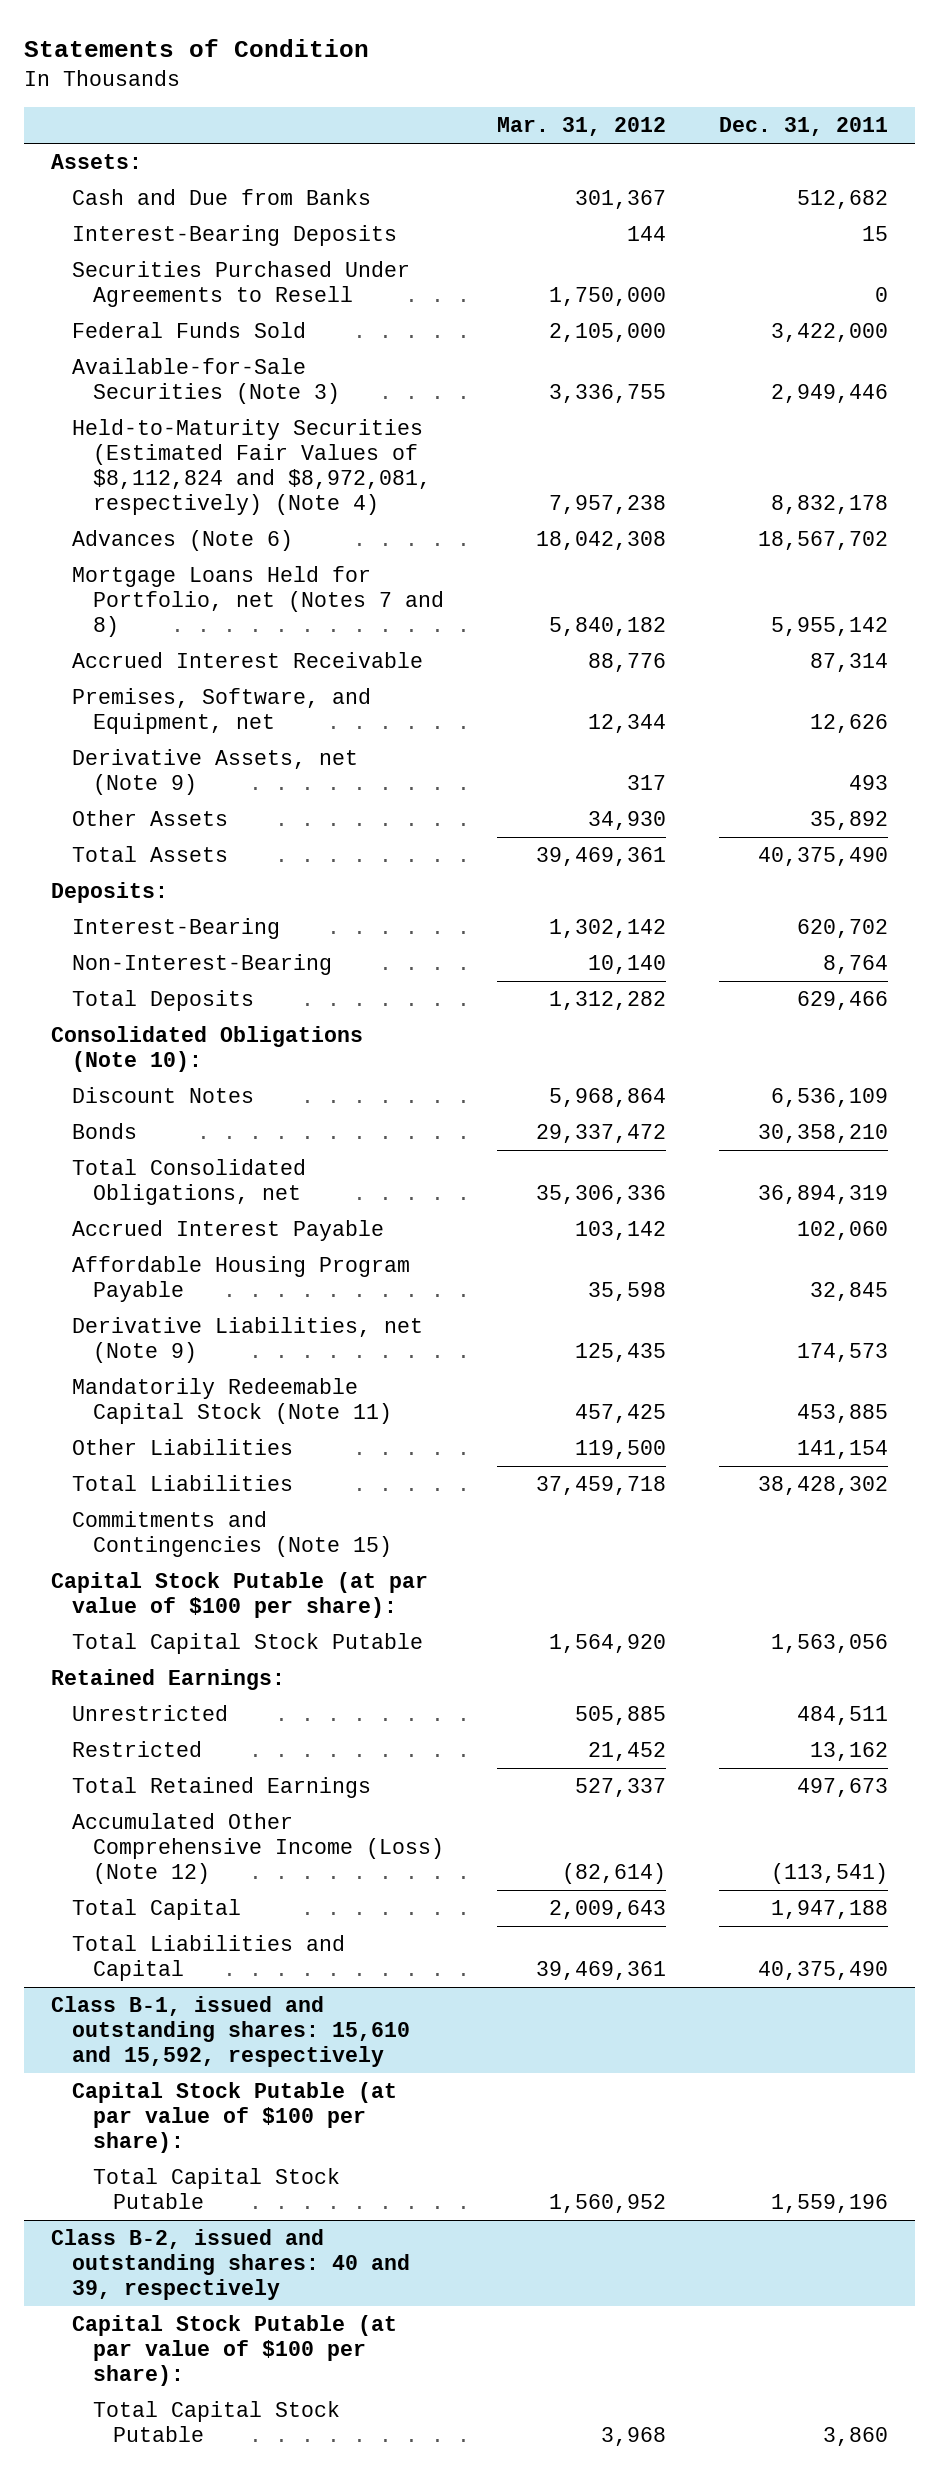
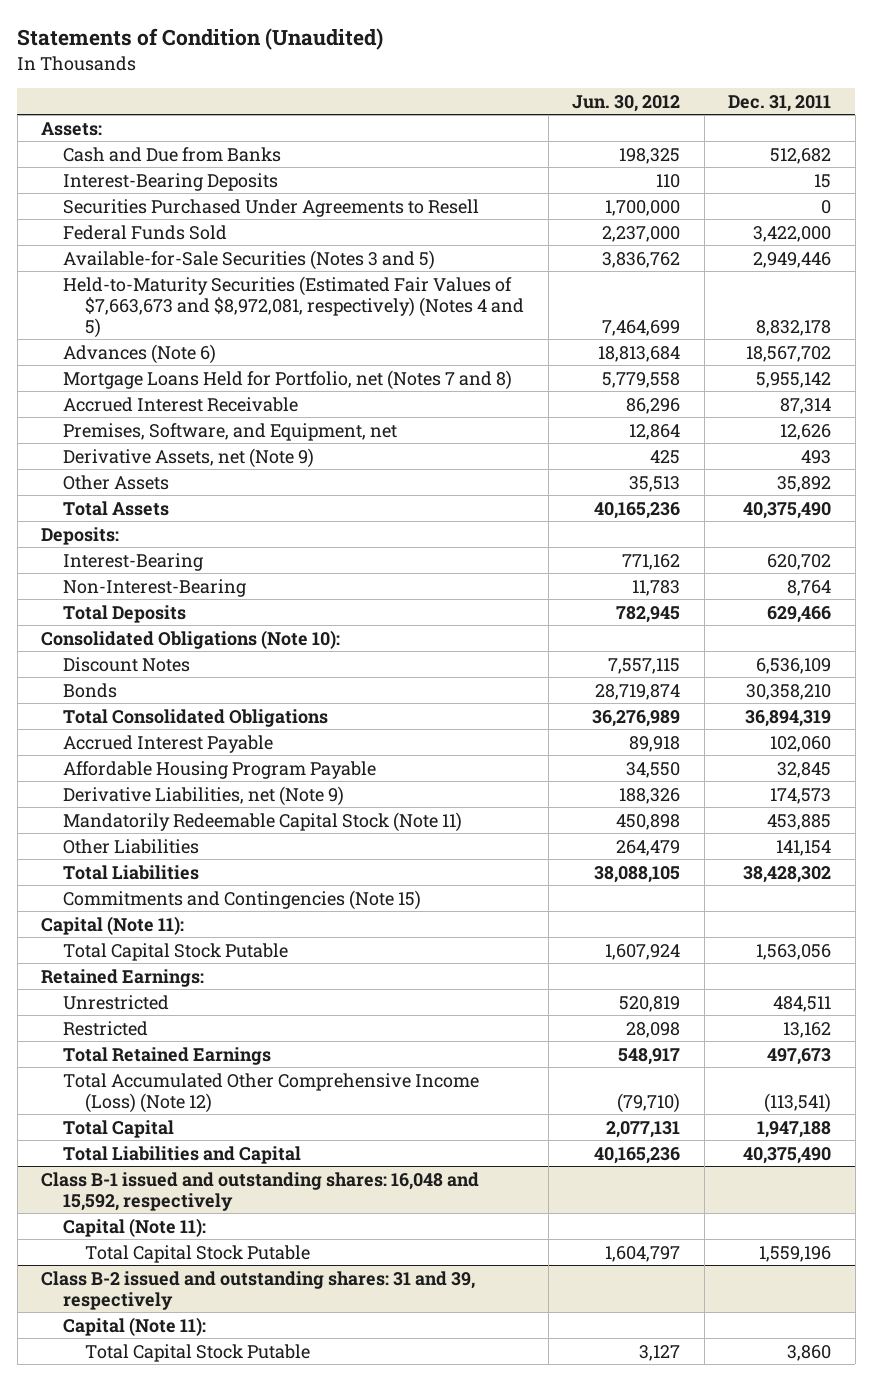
[24,39,370,58] Statements of Condition -> [17,28,384,51] Statements of Condition (Unaudited)
[497,117,667,137] Mar. 31, 2012 -> none
none -> [572,94,681,112] Jun. 30, 2012
[71,357,340,404] Available-for-Sale Securities (Note 3) -> [63,249,436,270] Available-for-Sale Securities (Notes 3 and 5)
[71,418,431,515] Held-to-Maturity Securities (Estimated Fair Values of $8,112,824 and $8,972,081, respectively) (Note 4) -> [63,275,525,338] Held-to-Maturity Securities (Estimated Fair Values of $7,663,673 and $8,972,081, respectively) (Notes 4 and 5)
[71,1158,306,1205] Total Consolidated Obligations, net -> [63,708,329,727] Total Consolidated Obligations
[51,1571,429,1618] Capital Stock Putable (at par value of $100 per share): -> none
none -> [41,915,185,935] Capital (Note 11):
[71,1812,444,1884] Accumulated Other Comprehensive Income (Loss) (Note 12) -> [63,1072,480,1113] Total Accumulated Other Comprehensive Income (Loss) (Note 12)
[71,2081,397,2153] Capital Stock Putable (at par value of $100 per share): -> none
[51,1995,410,2067] Class B-1, issued and outstanding shares: 15,610 and 15,592, respectively -> [41,1171,480,1211] Class B-1 issued and outstanding shares: 16,048 and 15,592, respectively
none -> [63,1217,207,1237] Capital (Note 11):
[71,2314,397,2386] Capital Stock Putable (at par value of $100 per share): -> none
[51,2228,410,2300] Class B-2, issued and outstanding shares: 40 and 39, respectively -> [41,1270,476,1310] Class B-2 issued and outstanding shares: 31 and 39, respectively
none -> [63,1316,207,1336] Capital (Note 11):

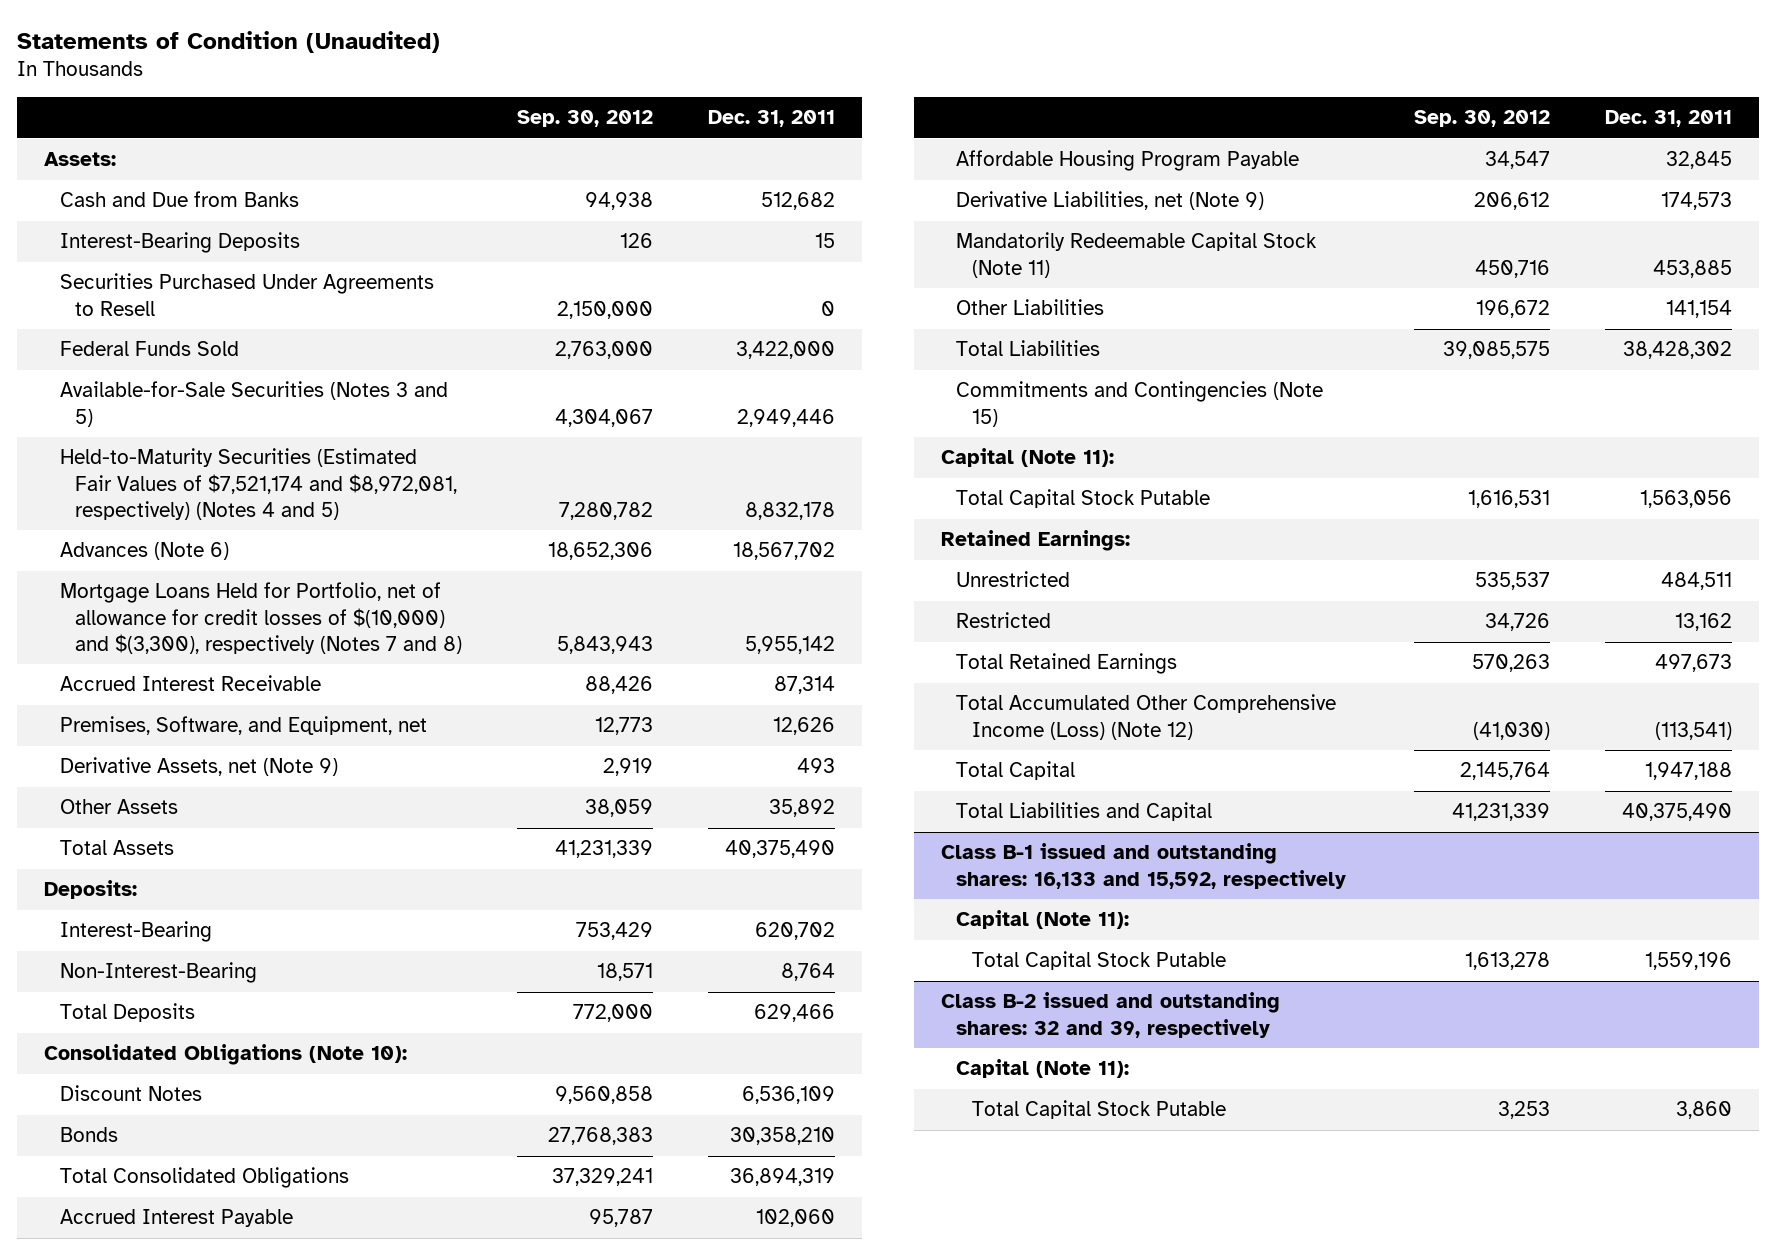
[572,94,681,112] Jun. 30, 2012 -> none
none -> [516,110,653,128] Sep. 30, 2012
[63,275,525,338] Held-to-Maturity Securities (Estimated Fair Values of $7,663,673 and $8,972,081, respectively) (Notes 4 and 5) -> [59,448,457,520] Held-to-Maturity Securities (Estimated Fair Values of $7,521,174 and $8,972,081, respectively) (Notes 4 and 5)
[63,369,513,390] Mortgage Loans Held for Portfolio, net (Notes 7 and 8) -> [59,582,462,654] Mortgage Loans Held for Portfolio, net of allowance for credit losses of $(10,000) and $(3,300), respectively (Notes 7 and 8)
[41,1171,480,1211] Class B-1 issued and outstanding shares: 16,048 and 15,592, respectively -> [940,843,1347,889] Class B-1 issued and outstanding shares: 16,133 and 15,592, respectively
[41,1270,476,1310] Class B-2 issued and outstanding shares: 31 and 39, respectively -> [940,992,1280,1038] Class B-2 issued and outstanding shares: 32 and 39, respectively

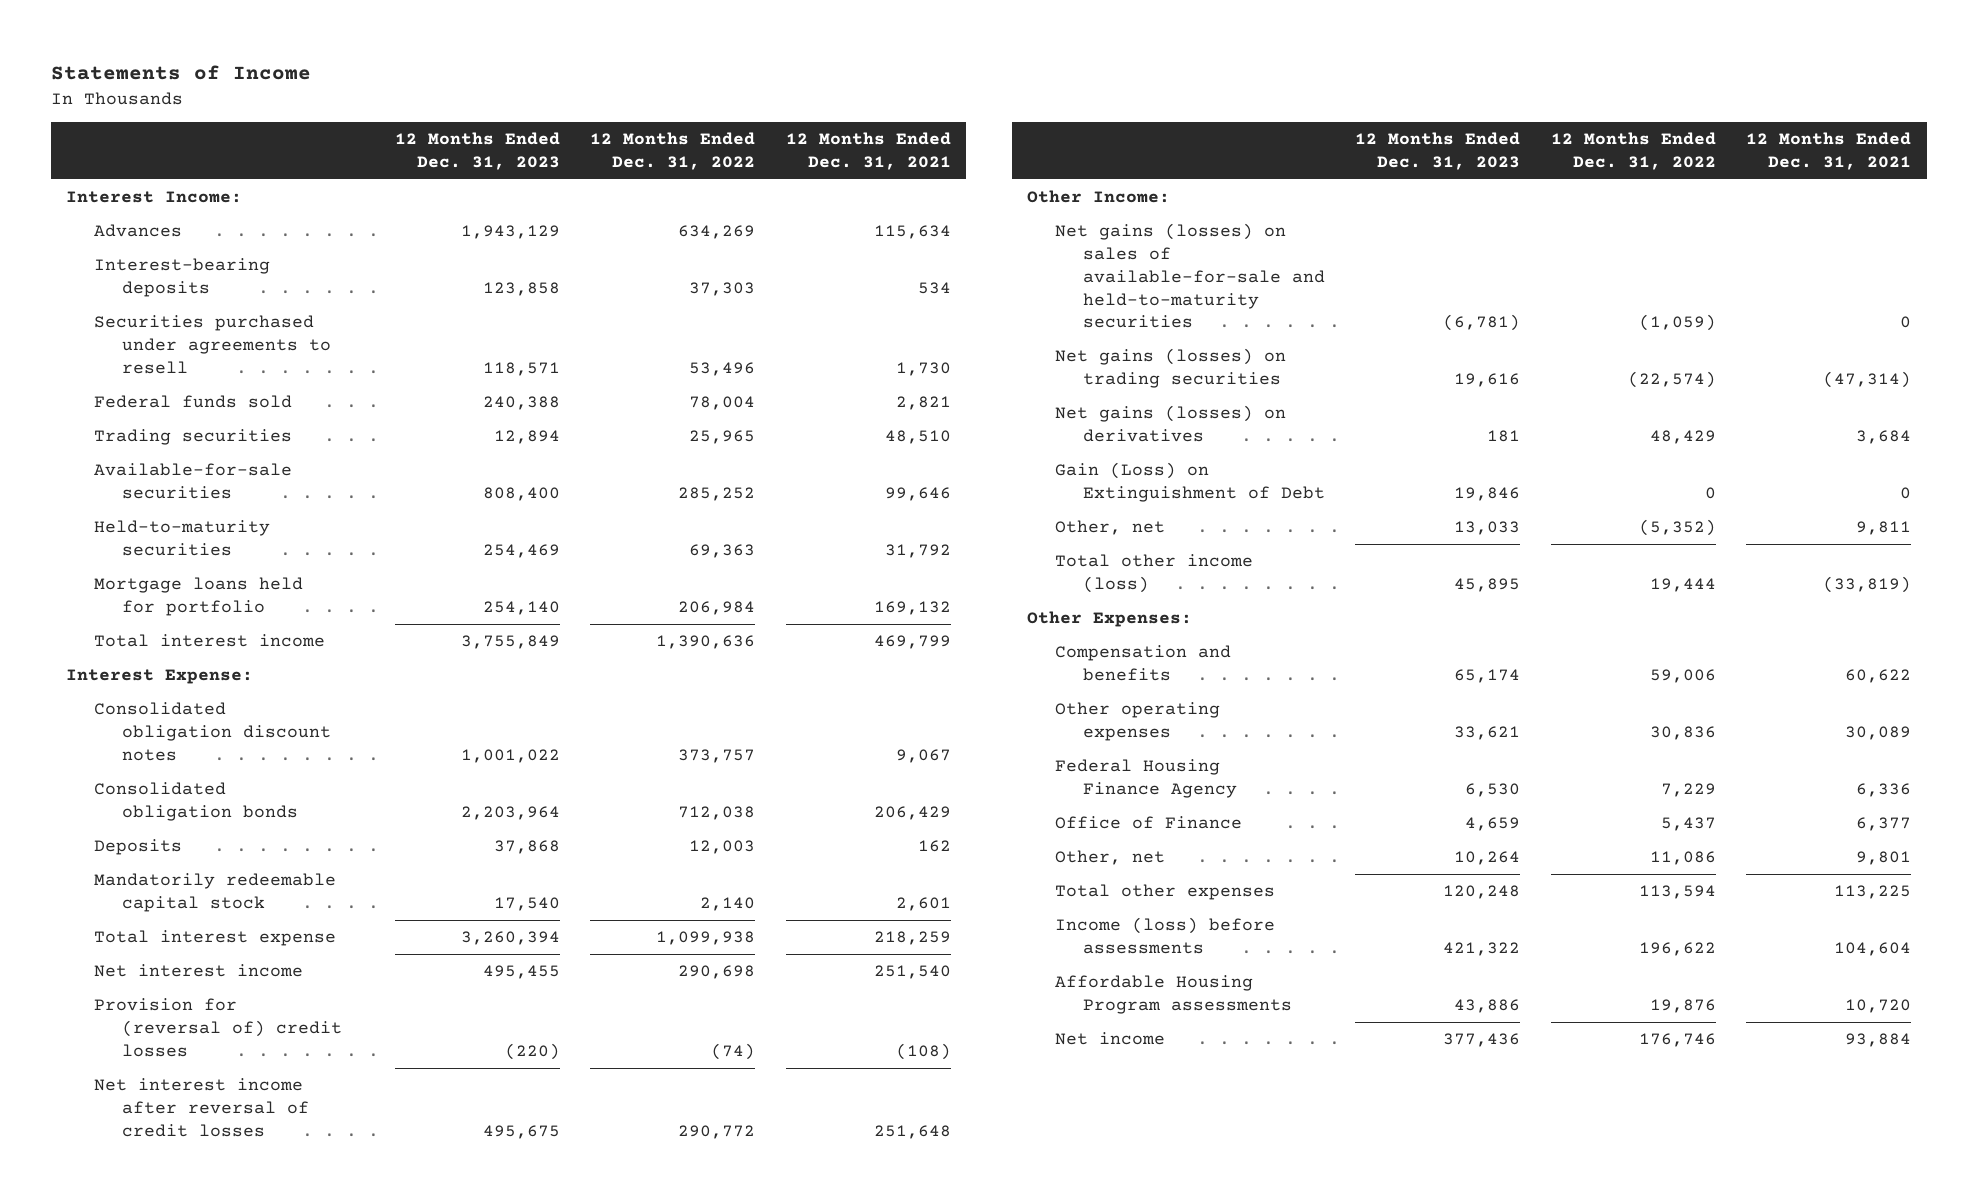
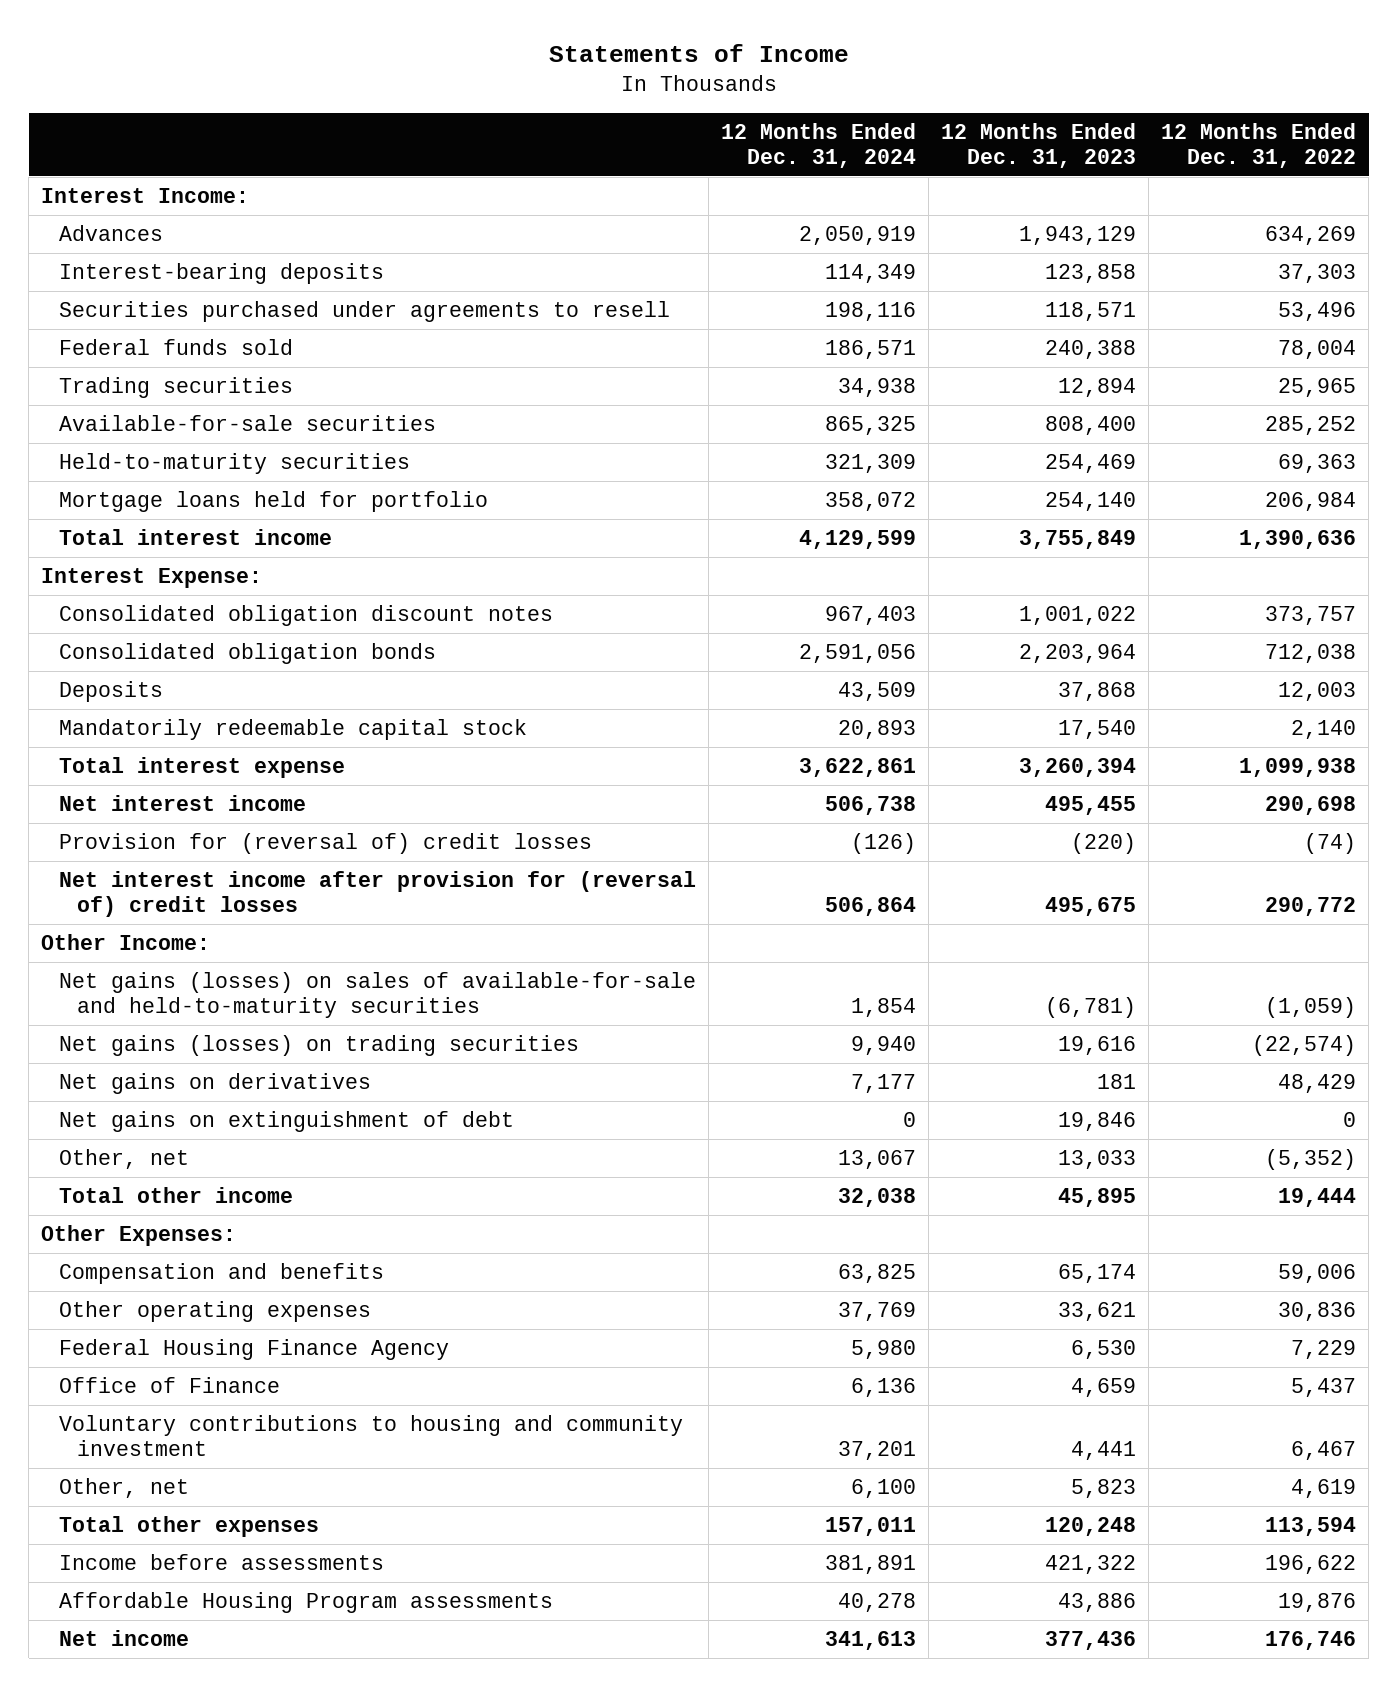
[785,132,951,170] 12 Months Ended Dec. 31, 2021 -> none
none -> [720,122,916,168] 12 Months Ended Dec. 31, 2024
[94,1078,310,1137] Net interest income after reversal of credit losses -> [58,871,696,918] Net interest income after provision for (reversal of) credit losses
[1054,405,1286,443] Net gains (losses) on derivatives -> [58,1073,371,1095] Net gains on derivatives
[1054,462,1325,503] Gain (Loss) on Extinguishment of Debt -> [58,1111,514,1133] Net gains on extinguishment of debt
[1054,554,1253,594] Total other income (loss) -> [58,1187,293,1204] Total other income
none -> [58,1415,683,1457] Voluntary contributions to housing and community investment
[1454,851,1521,866] 10,264 -> [1070,1479,1136,1499] 5,823
[1649,851,1716,866] 11,086 -> [1291,1479,1357,1499] 4,619
[1054,917,1275,955] Income (loss) before assessments -> [58,1554,384,1571] Income before assessments

